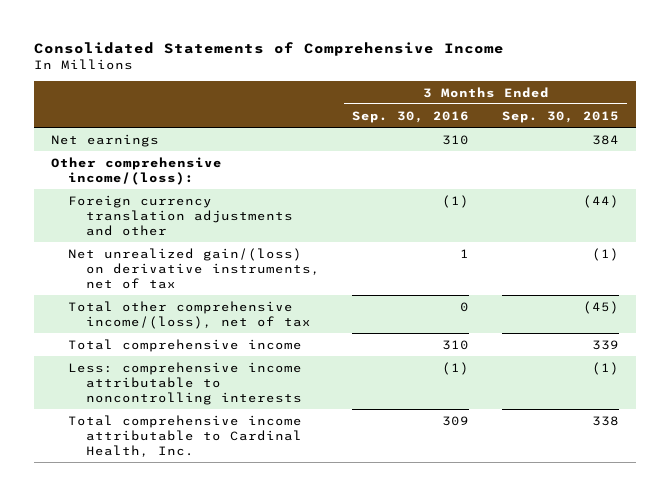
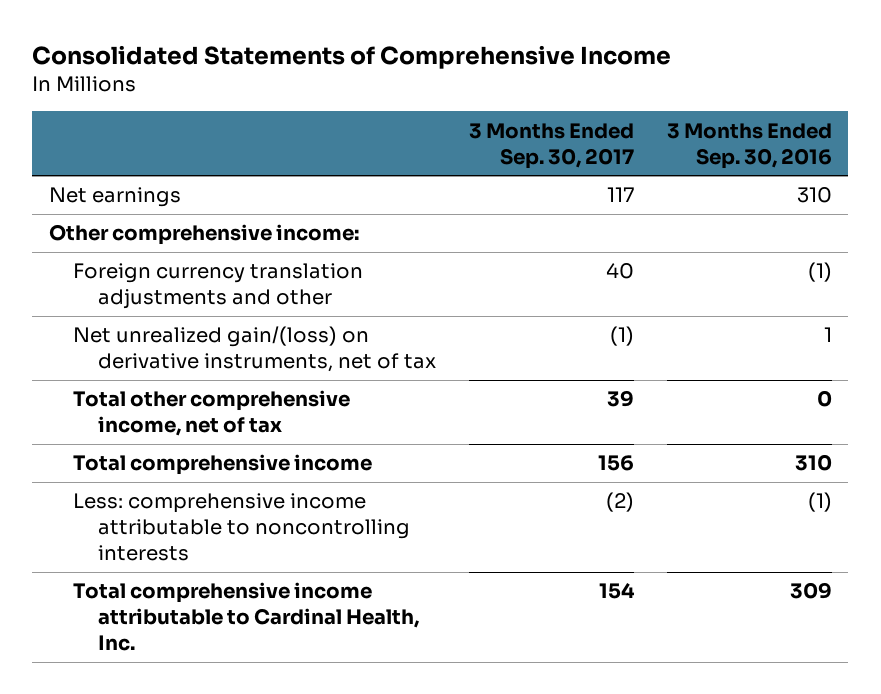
[502,110,620,123] Sep. 30, 2015 -> none
none -> [468,122,634,169] 3 Months Ended Sep. 30, 2017
[50,156,222,185] Other comprehensive income/(loss): -> [48,224,359,246] Other comprehensive income:
[68,300,311,329] Total other comprehensive income/(loss), net of tax -> [73,390,351,437] Total other comprehensive income, net of tax

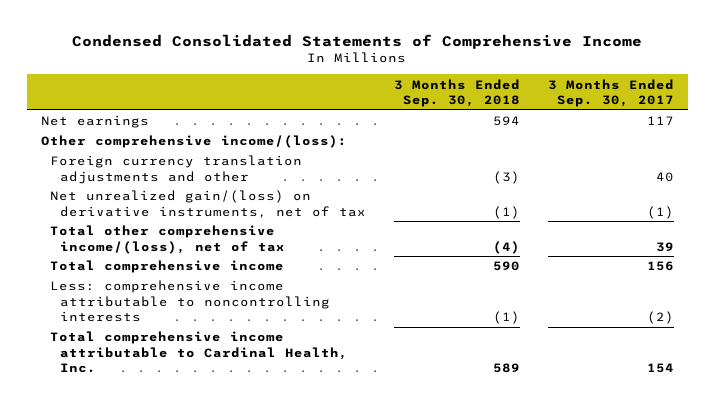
[32,44,672,69] Consolidated Statements of Comprehensive Income -> [72,33,643,49] Condensed Consolidated Statements of Comprehensive Income
[666,122,832,169] 3 Months Ended Sep. 30, 2016 -> none
none -> [394,78,521,108] 3 Months Ended Sep. 30, 2018
[48,224,359,246] Other comprehensive income: -> [40,135,347,149] Other comprehensive income/(loss):
[73,390,351,437] Total other comprehensive income, net of tax -> [50,225,286,254] Total other comprehensive income/(loss), net of tax

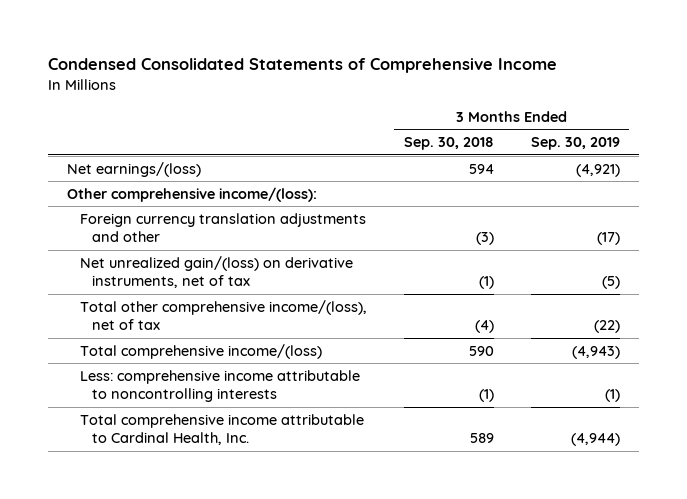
[547,78,674,108] 3 Months Ended Sep. 30, 2017 -> none
none -> [531,136,621,150] Sep. 30, 2019
[40,115,149,129] Net earnings -> [66,161,201,177] Net earnings/(loss)
[50,260,285,274] Total comprehensive income -> [79,343,322,359] Total comprehensive income/(loss)

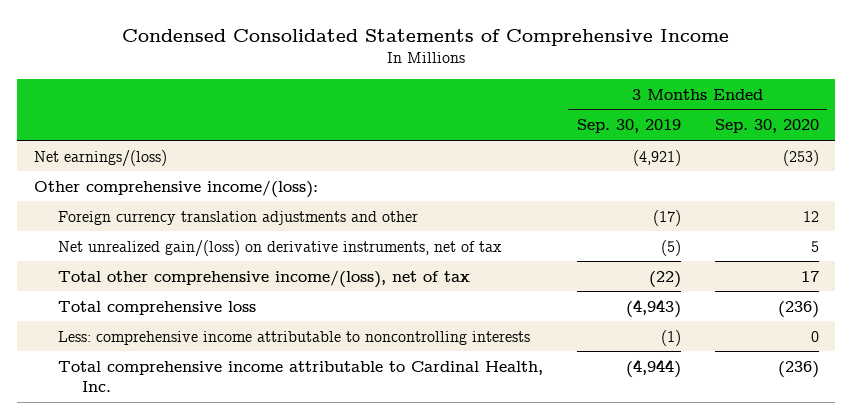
[403,136,494,150] Sep. 30, 2018 -> none
none -> [714,119,819,134] Sep. 30, 2020
[79,343,322,359] Total comprehensive income/(loss) -> [58,300,257,315] Total comprehensive loss

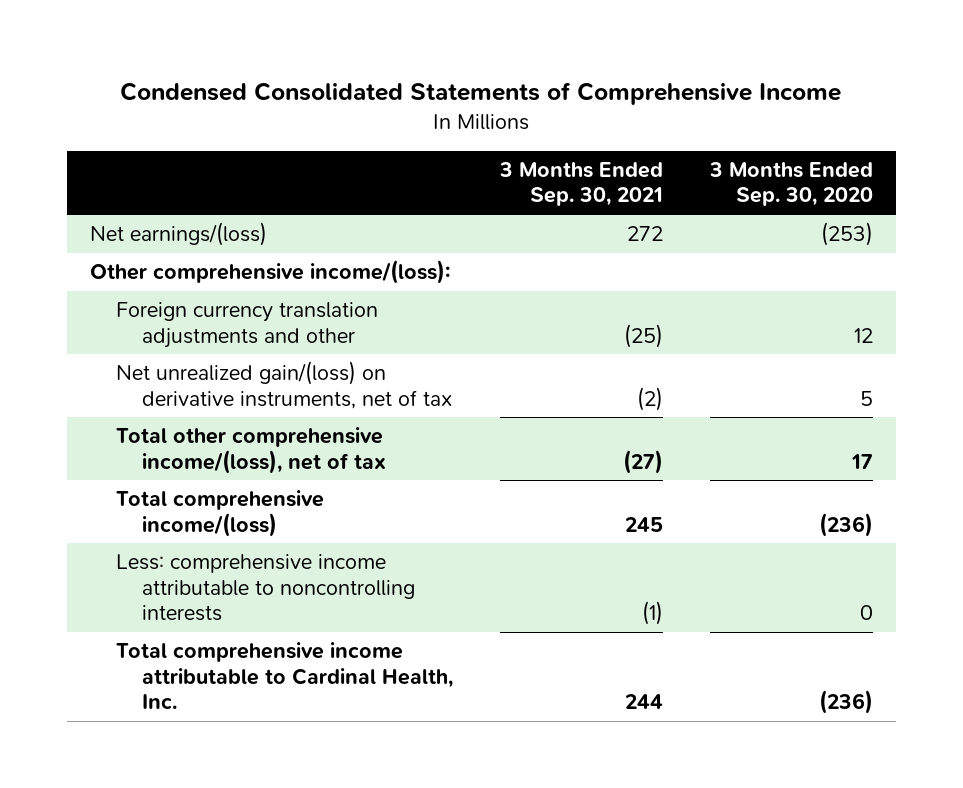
[576,119,681,134] Sep. 30, 2019 -> none
none -> [498,162,663,207] 3 Months Ended Sep. 30, 2021
[58,300,257,315] Total comprehensive loss -> [116,490,325,537] Total comprehensive income/(loss)

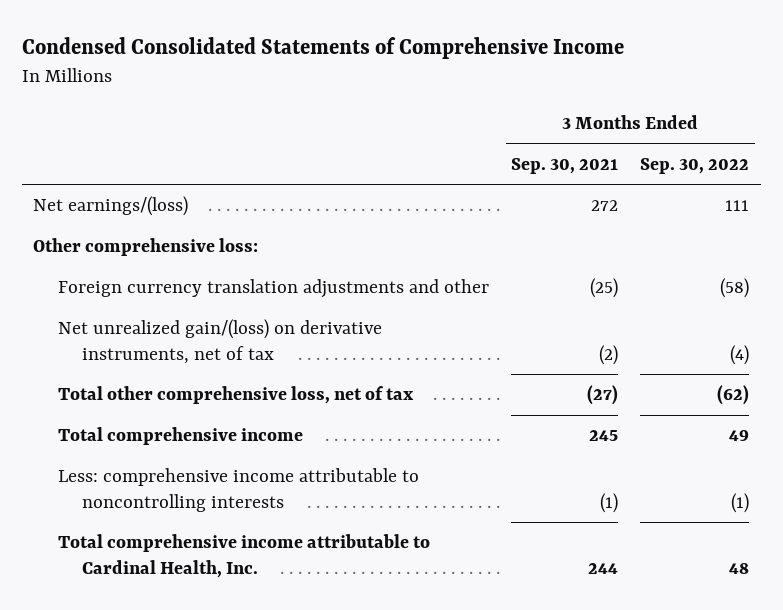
[708,162,873,207] 3 Months Ended Sep. 30, 2020 -> none
none -> [640,157,750,174] Sep. 30, 2022
[90,260,451,285] Other comprehensive income/(loss): -> [33,238,259,257] Other comprehensive loss:
[116,427,387,474] Total other comprehensive income/(loss), net of tax -> [57,386,414,405] Total other comprehensive loss, net of tax
[116,490,325,537] Total comprehensive income/(loss) -> [57,427,303,446] Total comprehensive income

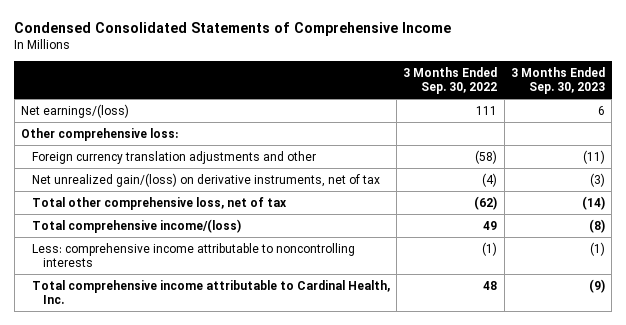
[511,157,619,174] Sep. 30, 2021 -> none
none -> [510,66,605,94] 3 Months Ended Sep. 30, 2023
[57,427,303,446] Total comprehensive income -> [32,218,242,233] Total comprehensive income/(loss)

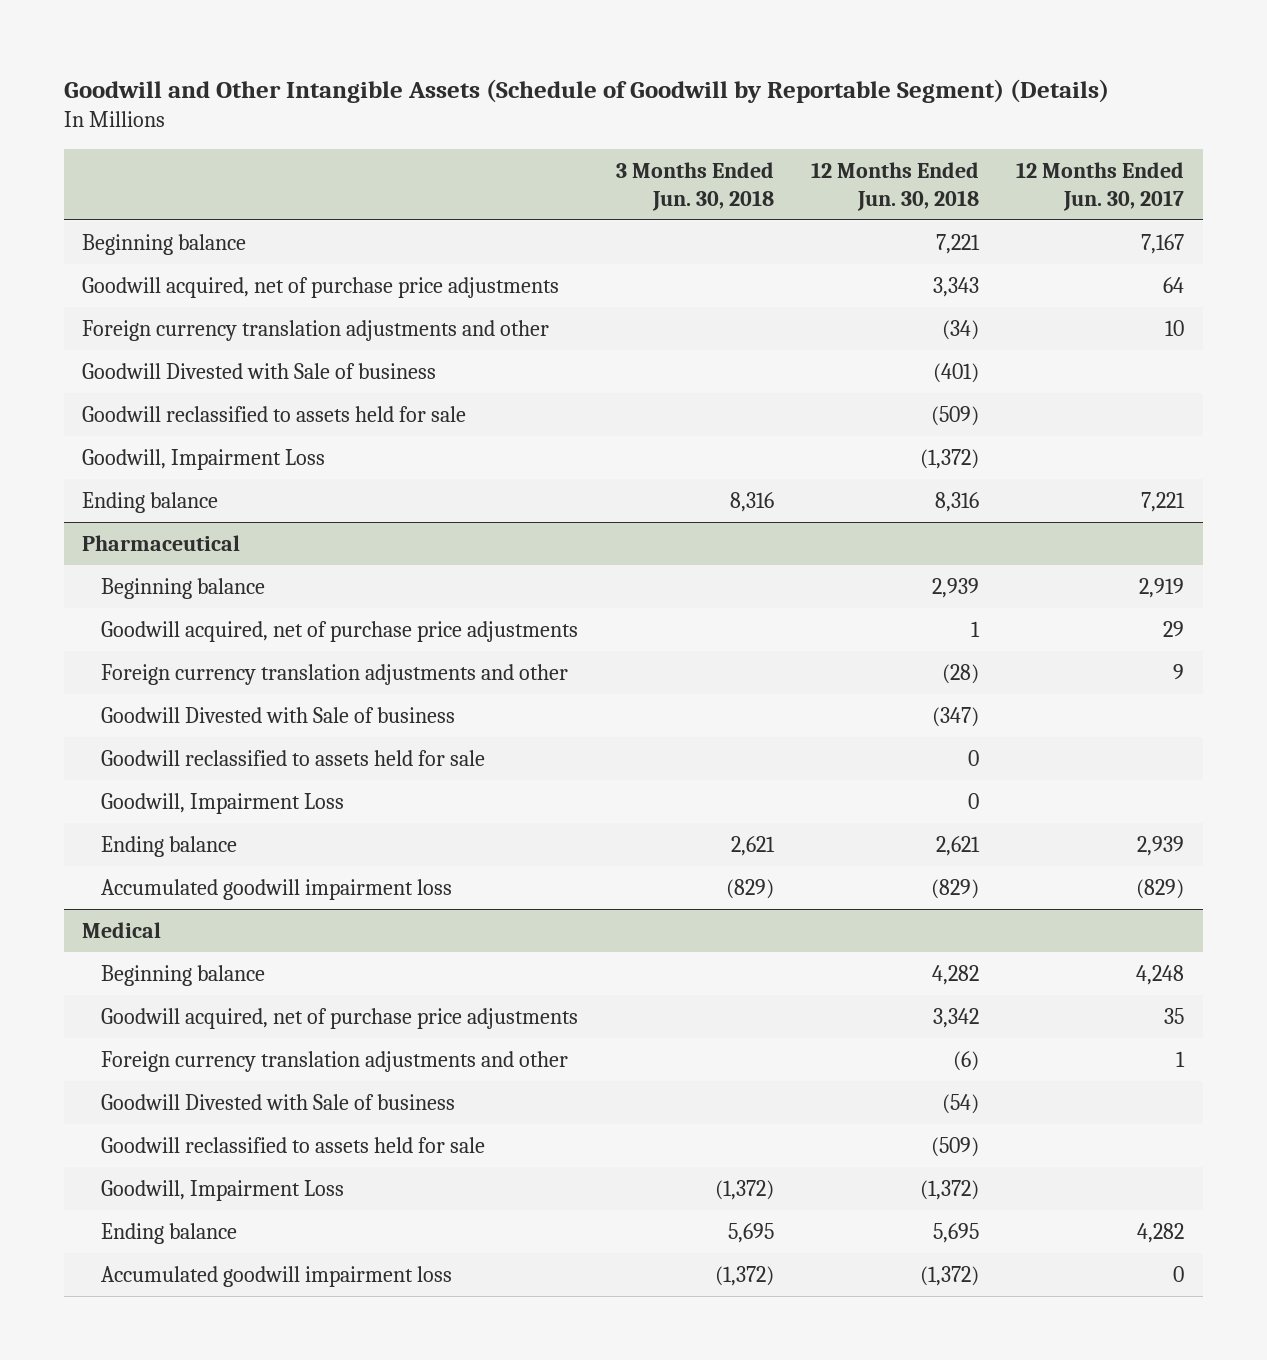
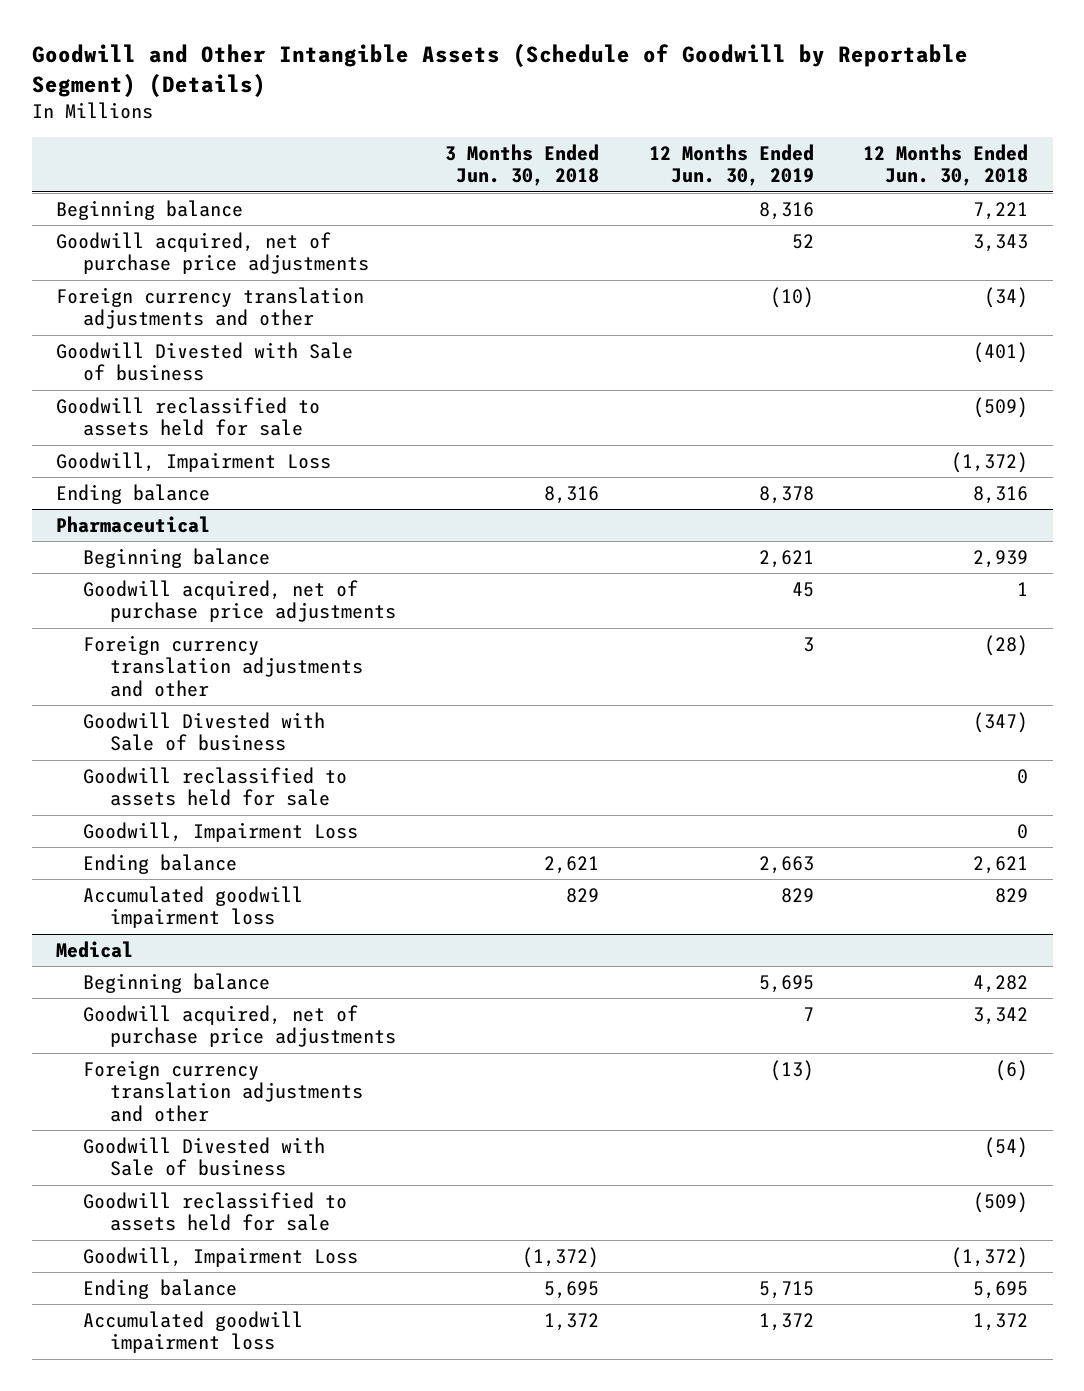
[1016,162,1185,211] 12 Months Ended Jun. 30, 2017 -> none
none -> [648,143,814,187] 12 Months Ended Jun. 30, 2019
[725,879,774,900] (829) -> [566,887,600,903] 829
[931,879,980,900] (829) -> [995,887,1029,903] 829
[714,1266,774,1287] (1,372) -> [544,1312,600,1331] 1,372
[920,1266,980,1287] (1,372) -> [973,1312,1029,1331] 1,372

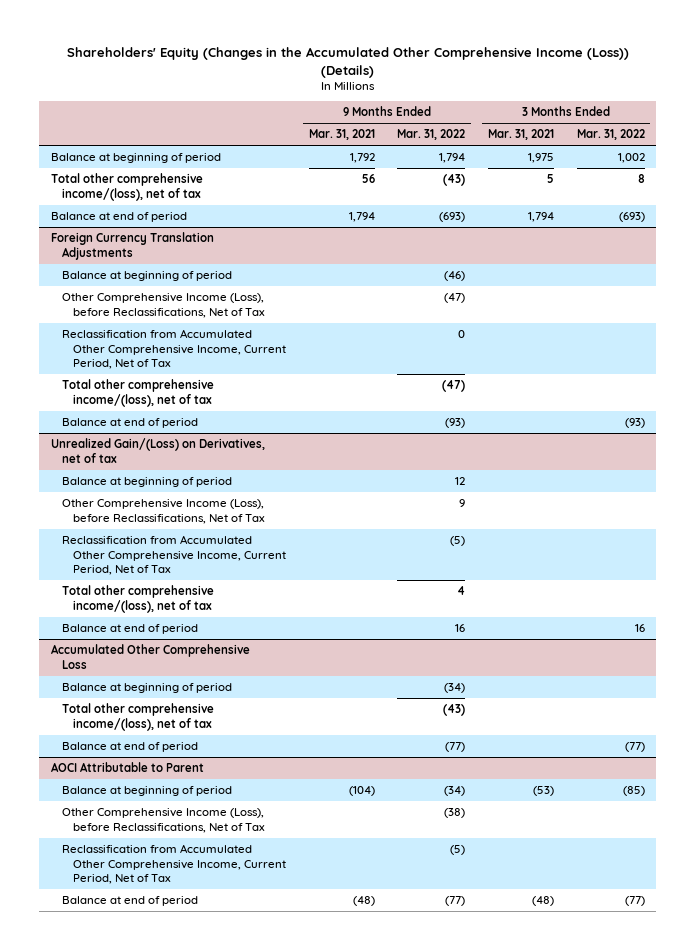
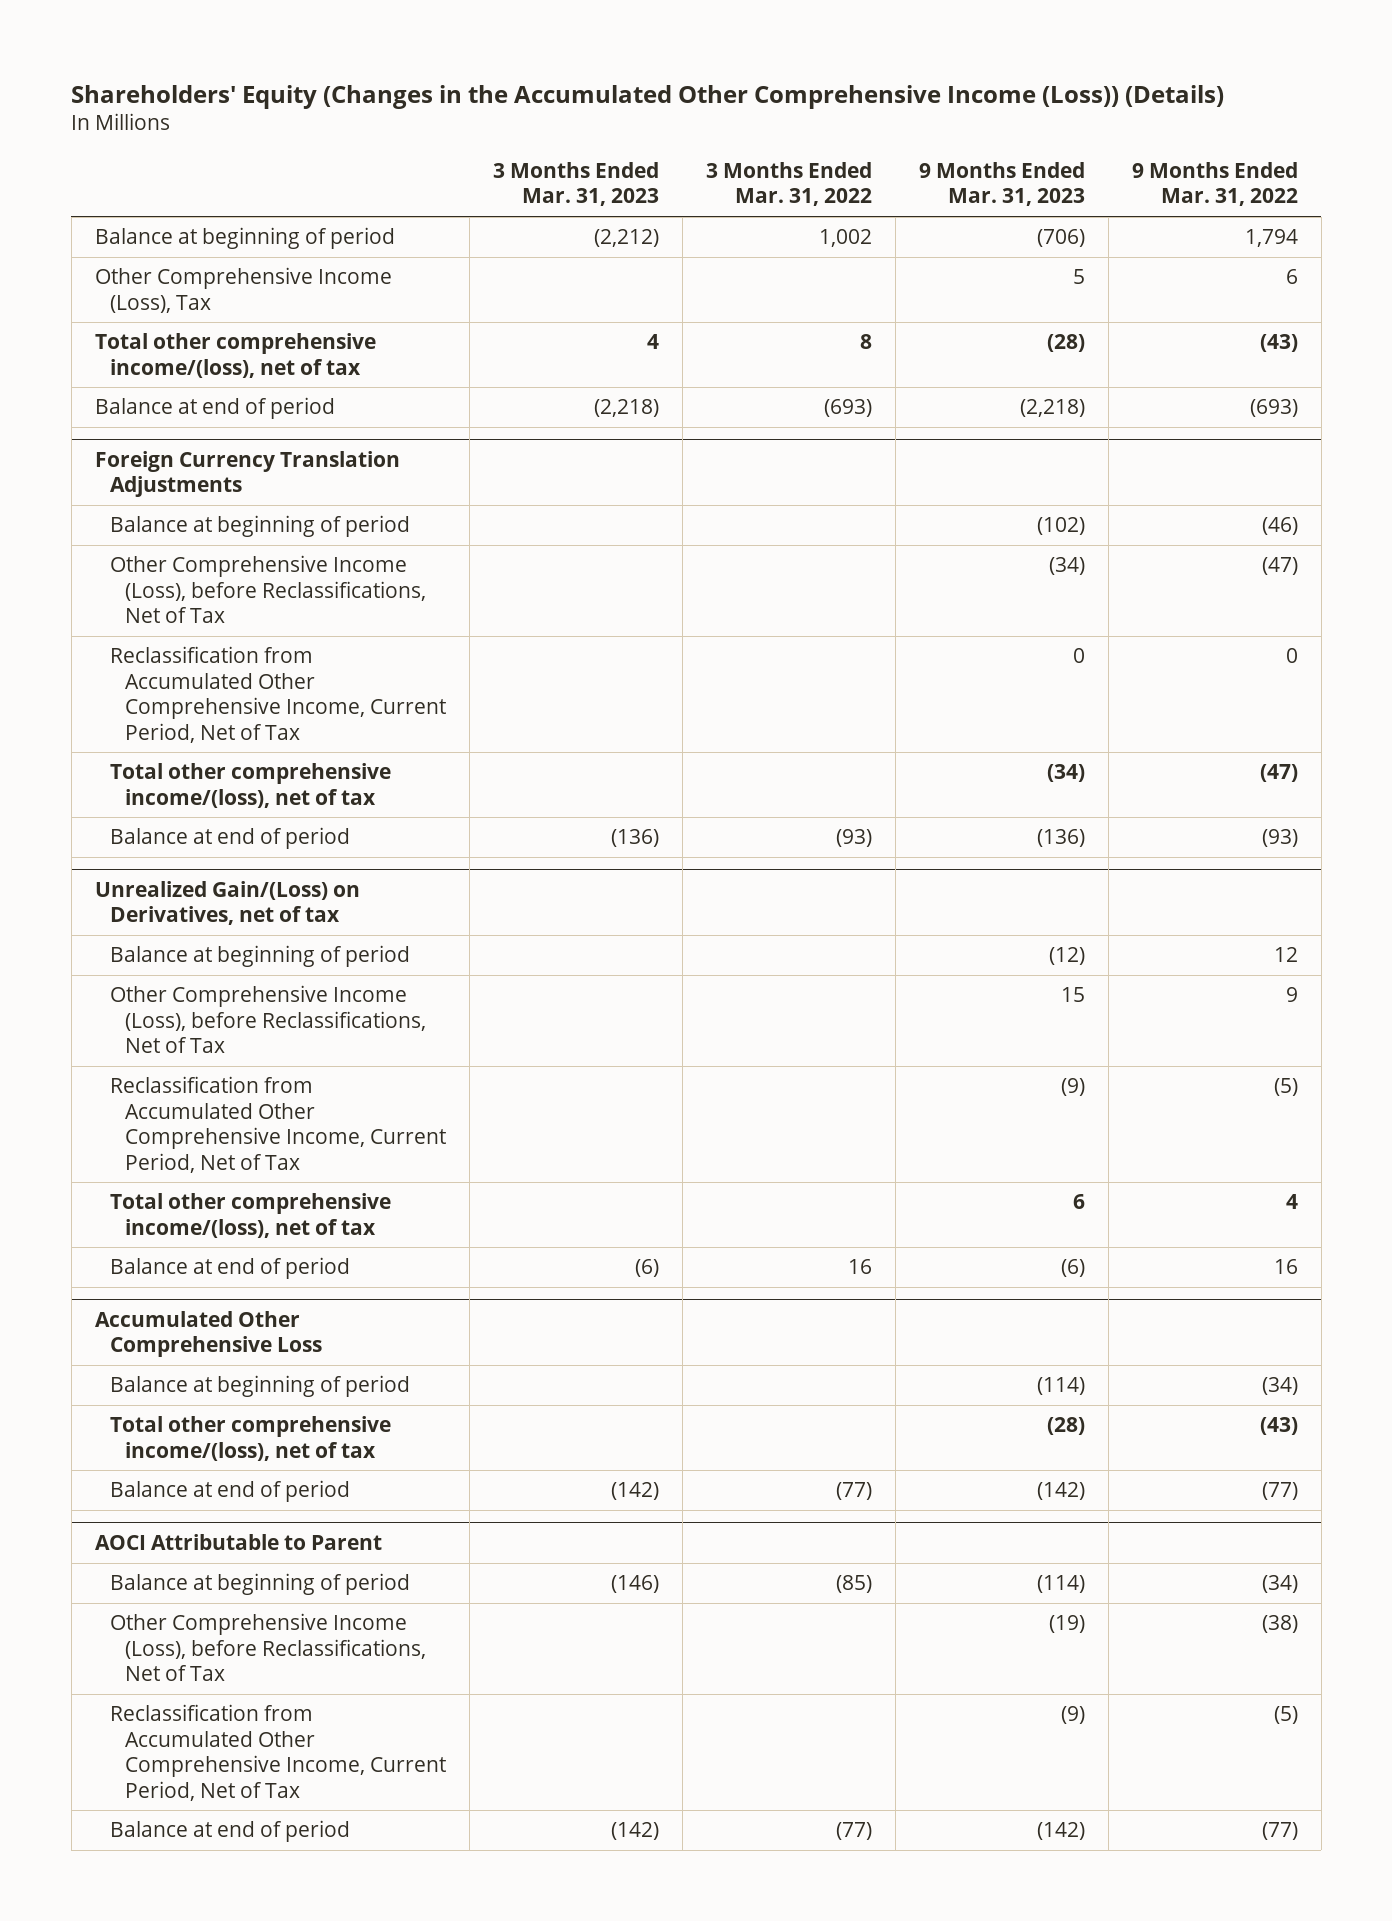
[308,129,375,141] Mar. 31, 2021 -> none
[487,129,554,141] Mar. 31, 2021 -> none
none -> [493,161,660,207] 3 Months Ended Mar. 31, 2023
none -> [919,161,1086,207] 9 Months Ended Mar. 31, 2023
none -> [94,267,392,313] Other Comprehensive Income (Loss), Tax

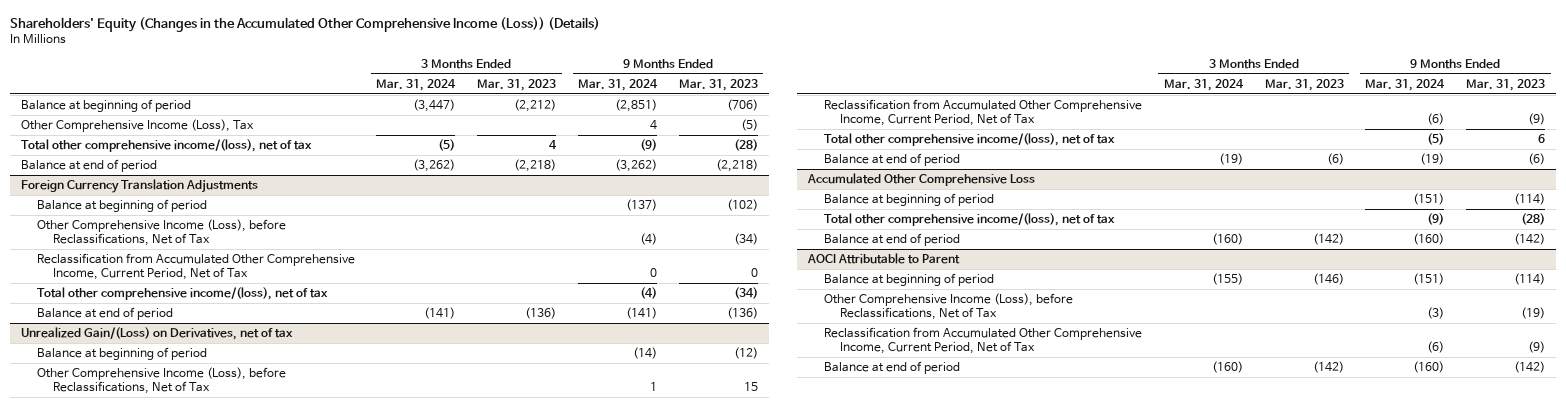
[706,161,873,207] 3 Months Ended Mar. 31, 2022 -> none
[1131,161,1298,207] 9 Months Ended Mar. 31, 2022 -> none
none -> [376,78,457,91] Mar. 31, 2024
none -> [578,78,659,91] Mar. 31, 2024
[1073,269,1086,285] 5 -> [740,118,758,131] (5)

